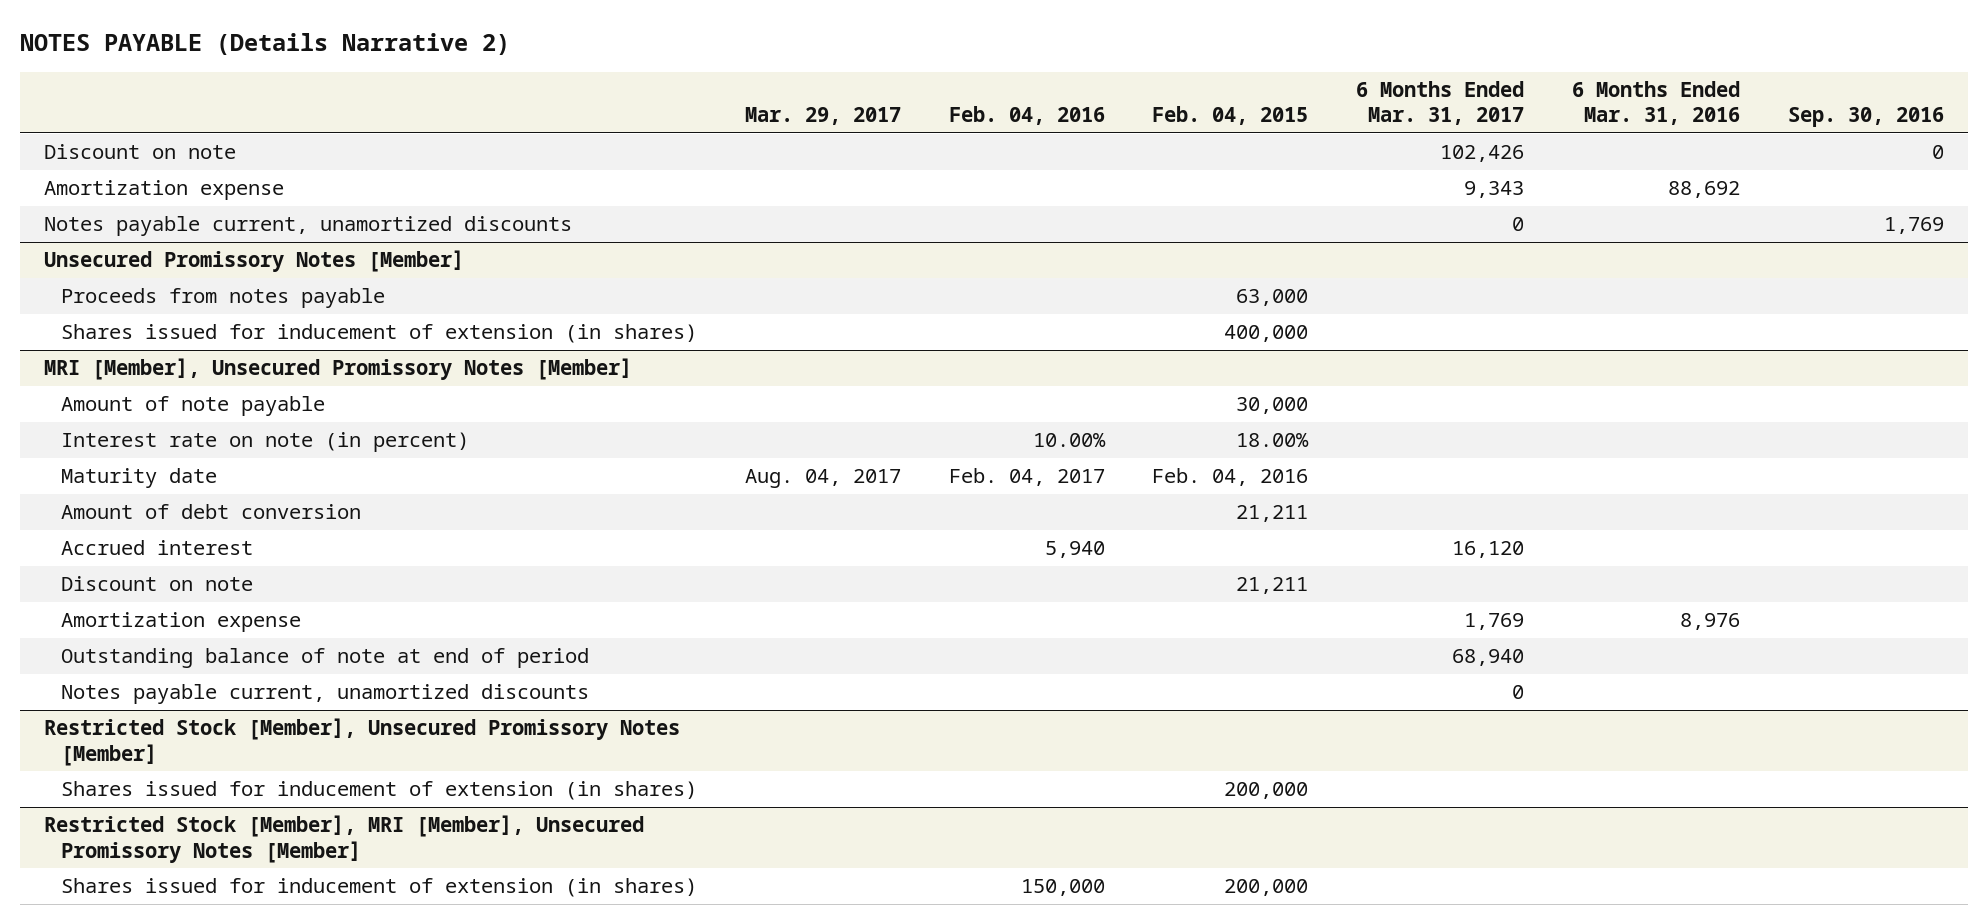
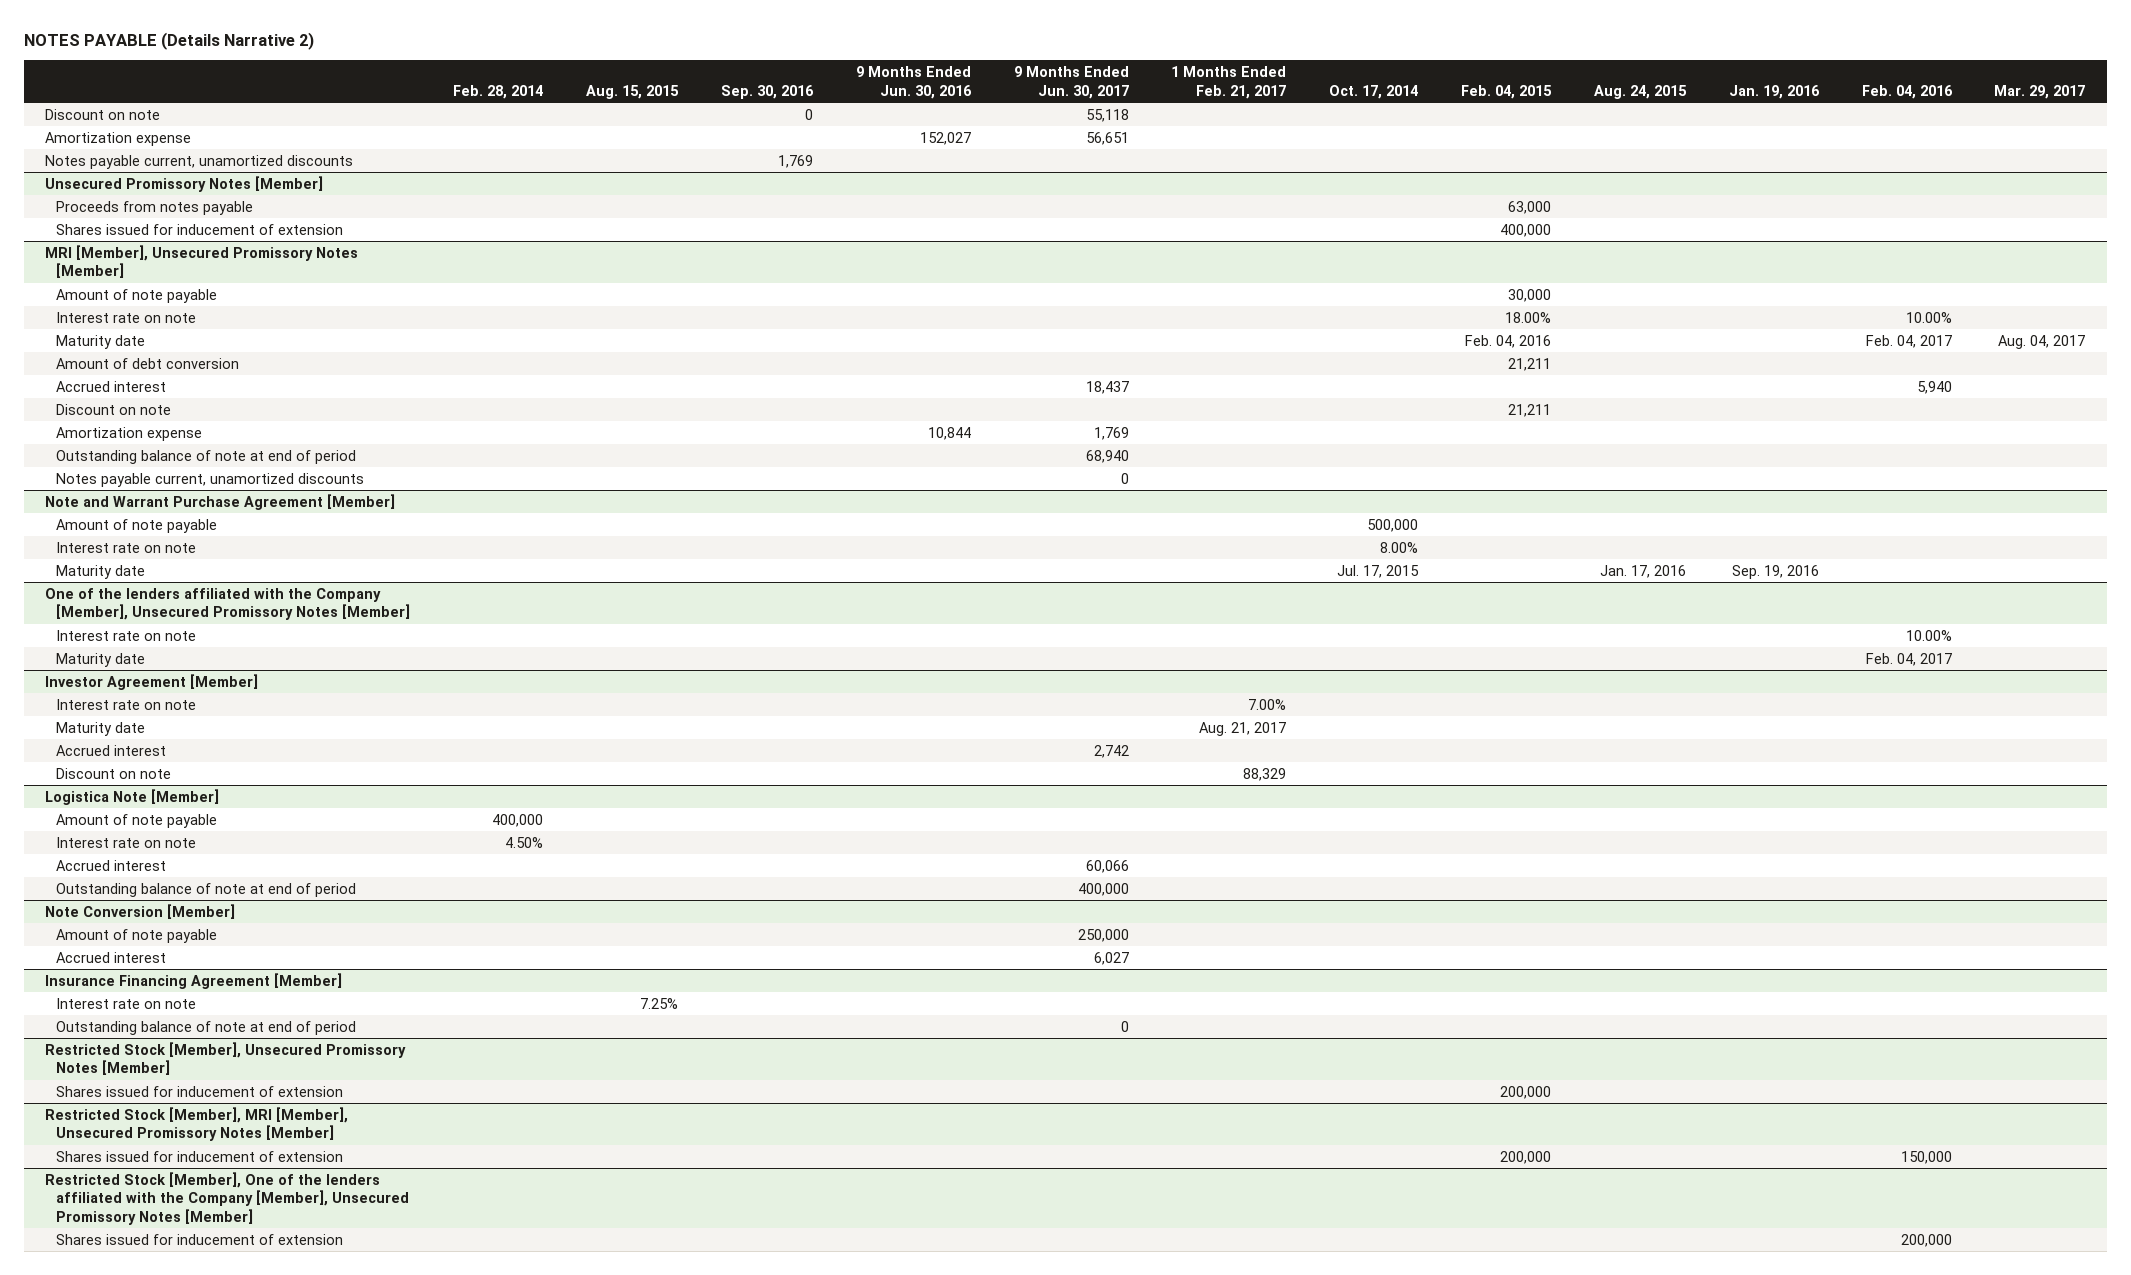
[1356,81,1525,126] 6 Months Ended Mar. 31, 2017 -> none
[1571,81,1740,126] 6 Months Ended Mar. 31, 2016 -> none
none -> [453,84,544,99] Feb. 28, 2014
none -> [586,84,680,99] Aug. 15, 2015
none -> [855,65,972,99] 9 Months Ended Jun. 30, 2016
none -> [1013,65,1129,99] 9 Months Ended Jun. 30, 2017
none -> [1171,65,1287,99] 1 Months Ended Feb. 21, 2017
none -> [1329,84,1419,99] Oct. 17, 2014
none -> [1593,84,1687,99] Aug. 24, 2015
none -> [1728,84,1820,99] Jan. 19, 2016
[61,324,698,344] Shares issued for inducement of extension (in shares) -> [56,223,344,235] Shares issued for inducement of extension
[61,432,470,453] Interest rate on note (in percent) -> [56,311,197,323] Interest rate on note
none -> [45,493,396,510] Note and Warrant Purchase Agreement [Member]
none -> [56,518,218,533] Amount of note payable
none -> [56,541,197,553] Interest rate on note
none -> [56,564,146,579] Maturity date
none -> [45,587,411,621] One of the lenders affiliated with the Company [Member], Unsecured Promissory Notes [Member]
none -> [56,629,197,641] Interest rate on note
none -> [56,652,146,667] Maturity date
none -> [45,673,259,690] Investor Agreement [Member]
none -> [56,698,197,710] Interest rate on note
none -> [56,721,146,736] Maturity date
none -> [56,744,167,756] Accrued interest
none -> [56,767,172,779] Discount on note
none -> [45,788,220,805] Logistica Note [Member]
none -> [56,813,218,828] Amount of note payable
none -> [56,836,197,848] Interest rate on note
none -> [56,859,167,871] Accrued interest
none -> [56,882,357,897] Outstanding balance of note at end of period
none -> [45,903,236,919] Note Conversion [Member]
none -> [56,928,218,943] Amount of note payable
none -> [56,951,167,963] Accrued interest
none -> [45,972,343,989] Insurance Financing Agreement [Member]
none -> [56,997,197,1009] Interest rate on note
none -> [56,1020,357,1035] Outstanding balance of note at end of period
[61,781,698,801] Shares issued for inducement of extension (in shares) -> [56,1085,344,1097] Shares issued for inducement of extension
[61,878,698,898] Shares issued for inducement of extension (in shares) -> [56,1150,344,1162] Shares issued for inducement of extension
none -> [45,1171,410,1225] Restricted Stock [Member], One of the lenders affiliated with the Company [Member], Unsecured Promissory Notes [Member]
none -> [56,1233,344,1245] Shares issued for inducement of extension

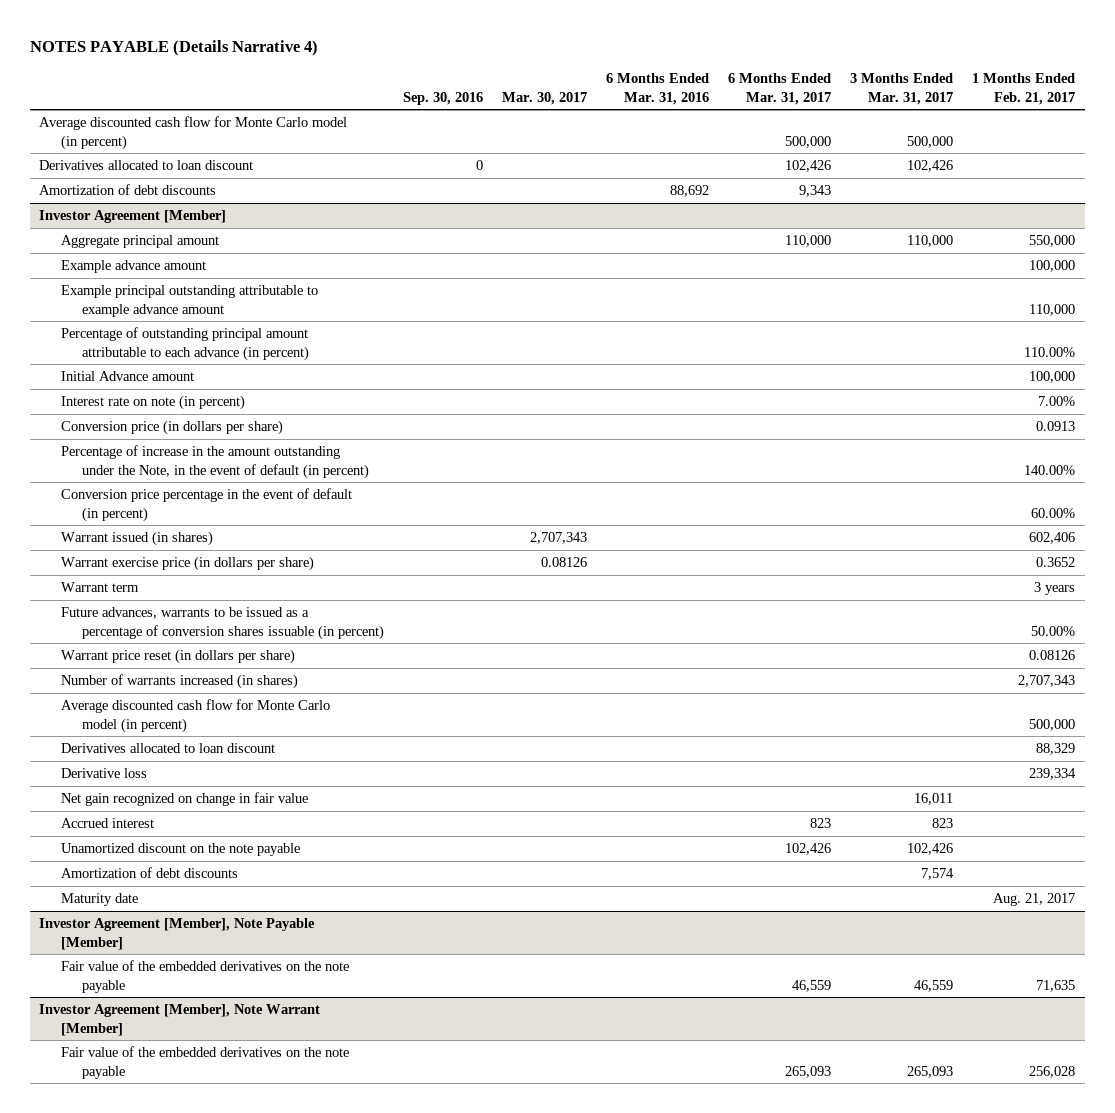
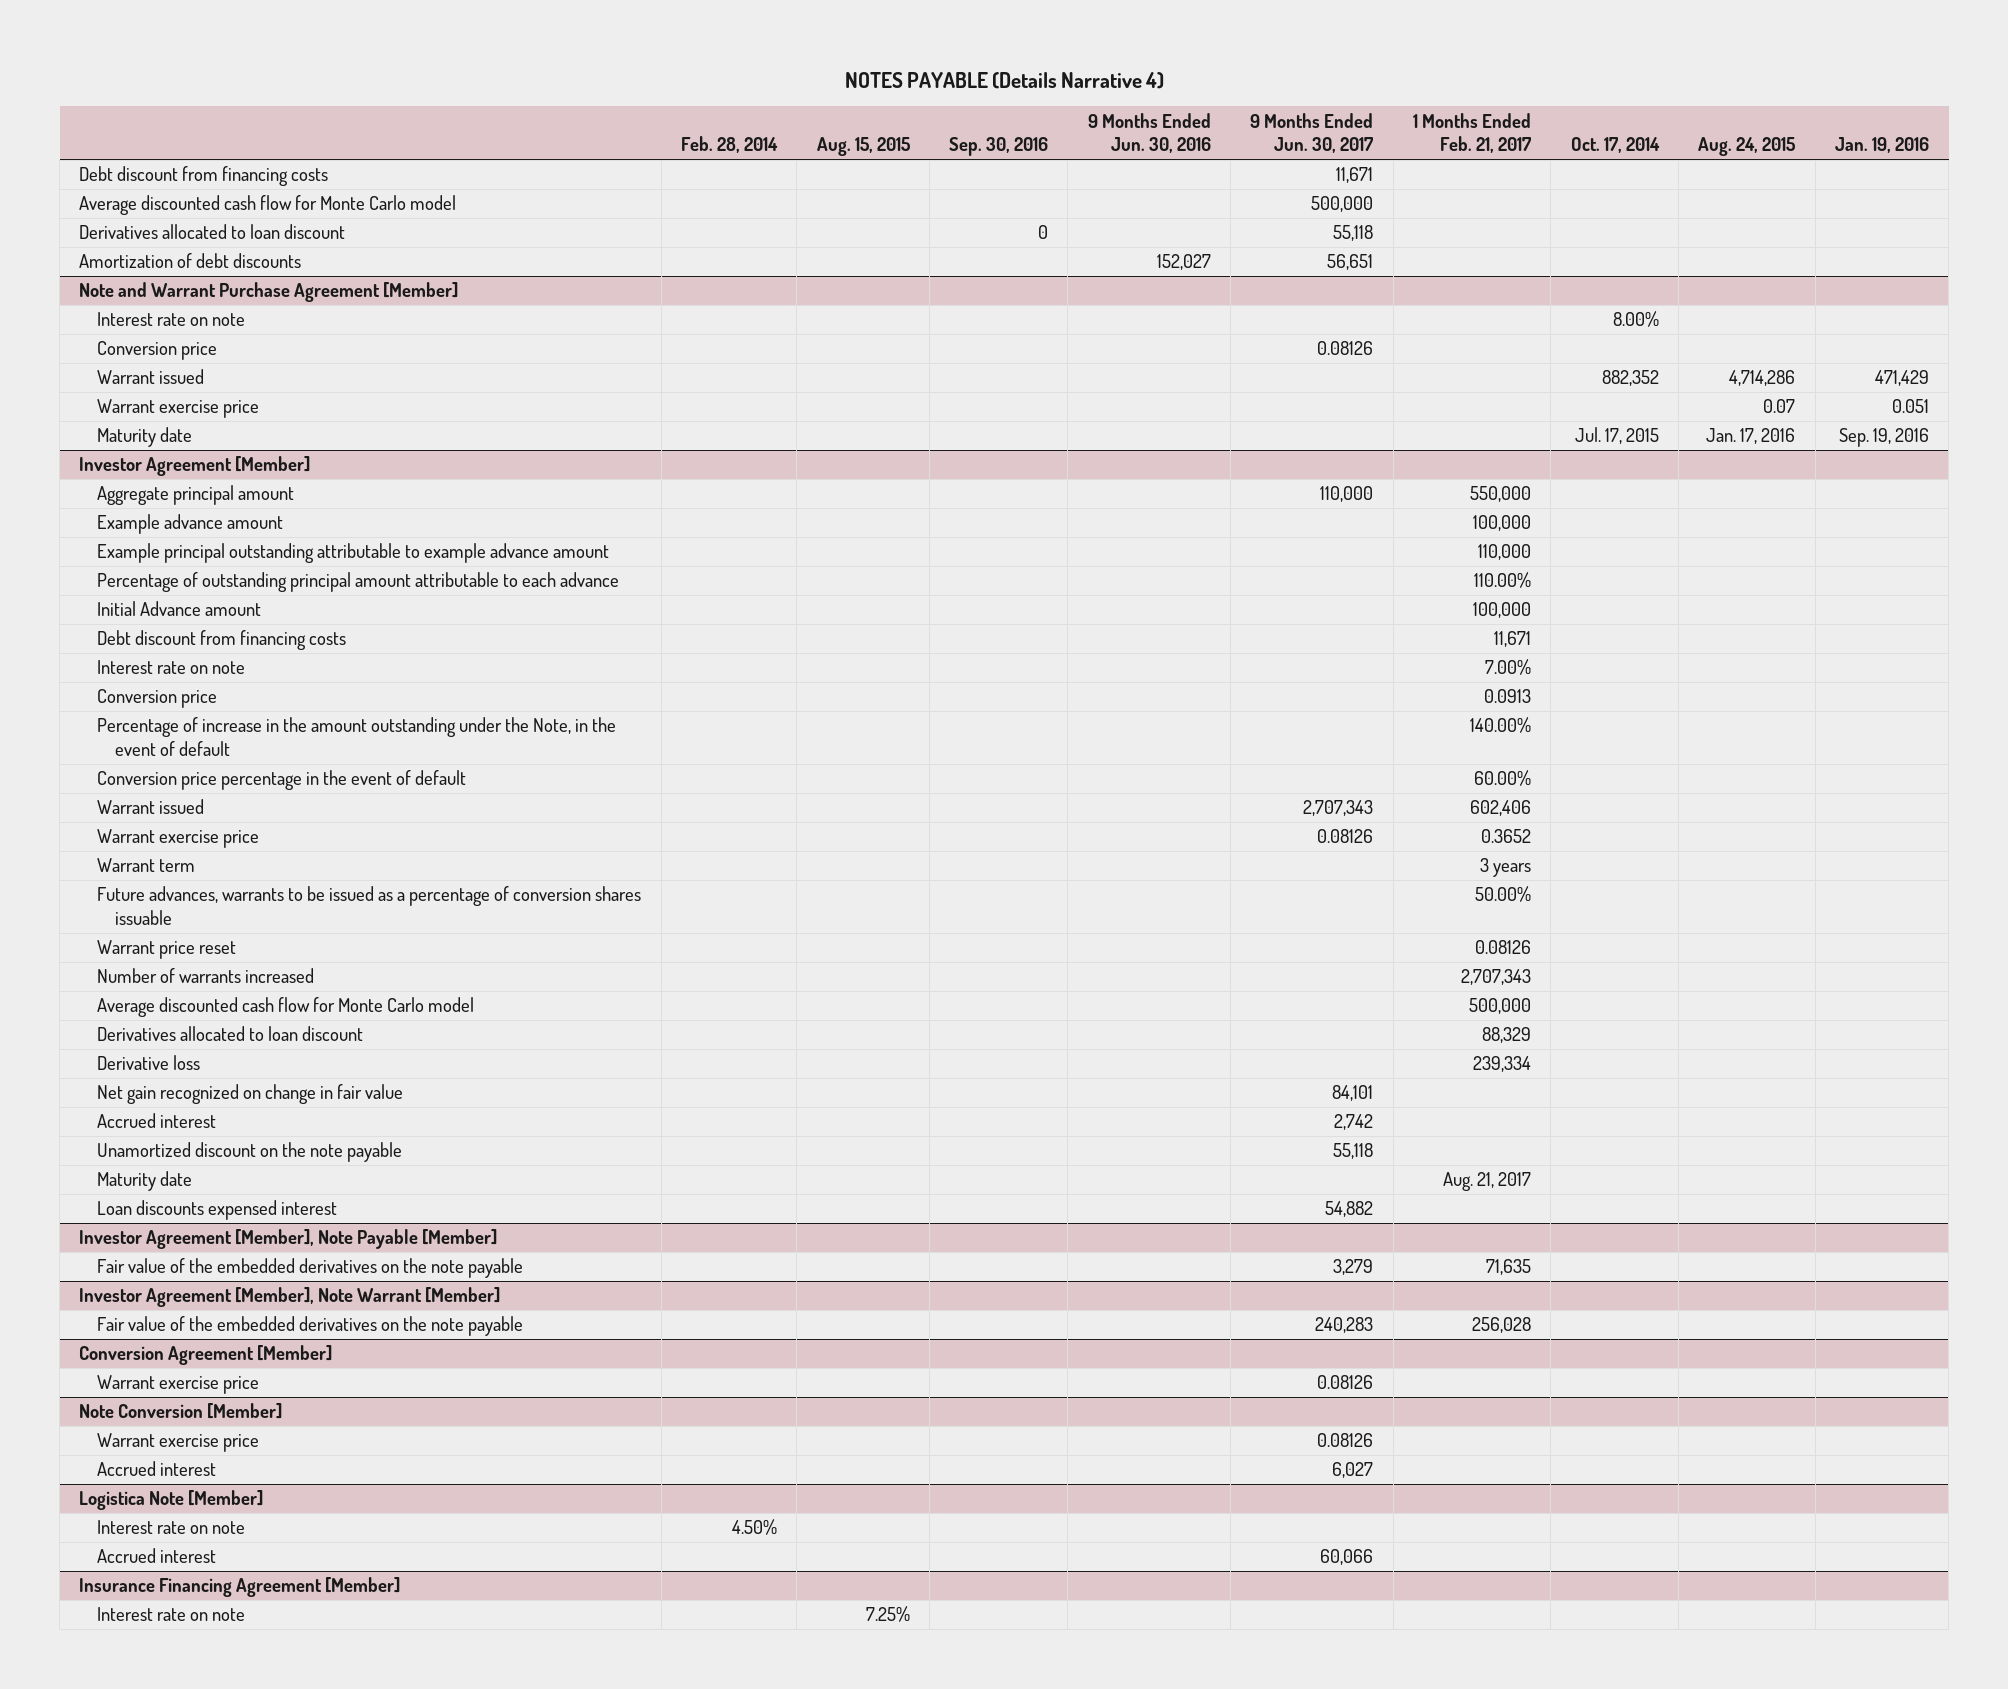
[502,91,588,105] Mar. 30, 2017 -> none
[606,73,710,105] 6 Months Ended Mar. 31, 2016 -> none
[728,73,832,105] 6 Months Ended Mar. 31, 2017 -> none
[850,73,954,105] 3 Months Ended Mar. 31, 2017 -> none
none -> [680,136,778,154] Feb. 28, 2014
none -> [816,137,910,157] Aug. 15, 2015
none -> [1087,112,1211,154] 9 Months Ended Jun. 30, 2016
none -> [1250,112,1374,154] 9 Months Ended Jun. 30, 2017
none -> [1570,137,1660,154] Oct. 17, 2014
none -> [1698,137,1796,157] Aug. 24, 2015
none -> [1834,137,1929,154] Jan. 19, 2016
none -> [79,166,329,187] Debt discount from financing costs
[39,115,348,150] Average discounted cash flow for Monte Carlo model (in percent) -> [79,195,457,216] Average discounted cash flow for Monte Carlo model
none -> [79,282,459,303] Note and Warrant Purchase Agreement [Member]
none -> [97,312,246,327] Interest rate on note
none -> [97,341,218,361] Conversion price
none -> [97,369,205,385] Warrant issued
none -> [97,399,260,419] Warrant exercise price
none -> [97,427,193,448] Maturity date
[60,326,310,361] Percentage of outstanding principal amount attributable to each advance (in percent) -> [97,572,620,593] Percentage of outstanding principal amount attributable to each advance
none -> [97,630,347,651] Debt discount from financing costs
[60,394,245,410] Interest rate on note (in percent) -> [97,660,246,675] Interest rate on note
[60,419,283,435] Conversion price (in dollars per share) -> [97,689,218,709] Conversion price
[60,444,370,479] Percentage of increase in the amount outstanding under the Note, in the event of default (in percent) -> [97,717,617,756] Percentage of increase in the amount outstanding under the Note, in the event of default
[60,487,352,522] Conversion price percentage in the event of default (in percent) -> [97,770,467,791] Conversion price percentage in the event of default
[60,530,213,546] Warrant issued (in shares) -> [97,799,205,815] Warrant issued
[60,555,314,571] Warrant exercise price (in dollars per share) -> [97,829,260,849] Warrant exercise price
[60,606,385,640] Future advances, warrants to be issued as a percentage of conversion shares issuable (in percent) -> [97,886,642,925] Future advances, warrants to be issued as a percentage of conversion shares issuable
[60,648,295,664] Warrant price reset (in dollars per share) -> [97,940,237,960] Warrant price reset
[60,673,298,689] Number of warrants increased (in shares) -> [97,968,315,984] Number of warrants increased
[60,698,330,733] Average discounted cash flow for Monte Carlo model (in percent) -> [97,997,475,1018] Average discounted cash flow for Monte Carlo model
[60,866,238,878] Amortization of debt discounts -> none
none -> [97,1200,338,1221] Loan discounts expensed interest
none -> [79,1345,333,1366] Conversion Agreement [Member]
none -> [97,1375,260,1395] Warrant exercise price
none -> [79,1403,283,1420] Note Conversion [Member]
none -> [97,1433,260,1453] Warrant exercise price
none -> [97,1461,217,1477] Accrued interest
none -> [79,1490,264,1511] Logistica Note [Member]
none -> [97,1520,246,1535] Interest rate on note
none -> [97,1548,217,1564] Accrued interest
none -> [79,1577,401,1598] Insurance Financing Agreement [Member]
none -> [97,1607,246,1622] Interest rate on note

